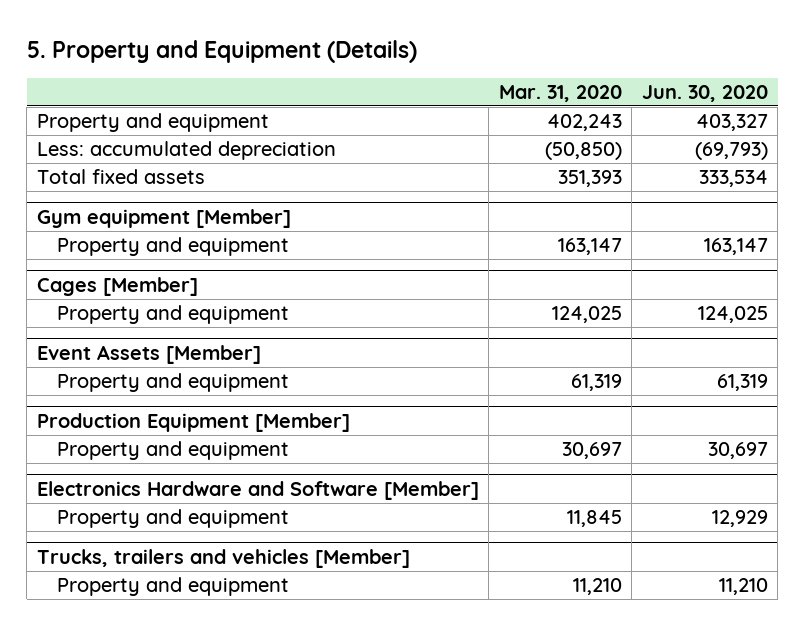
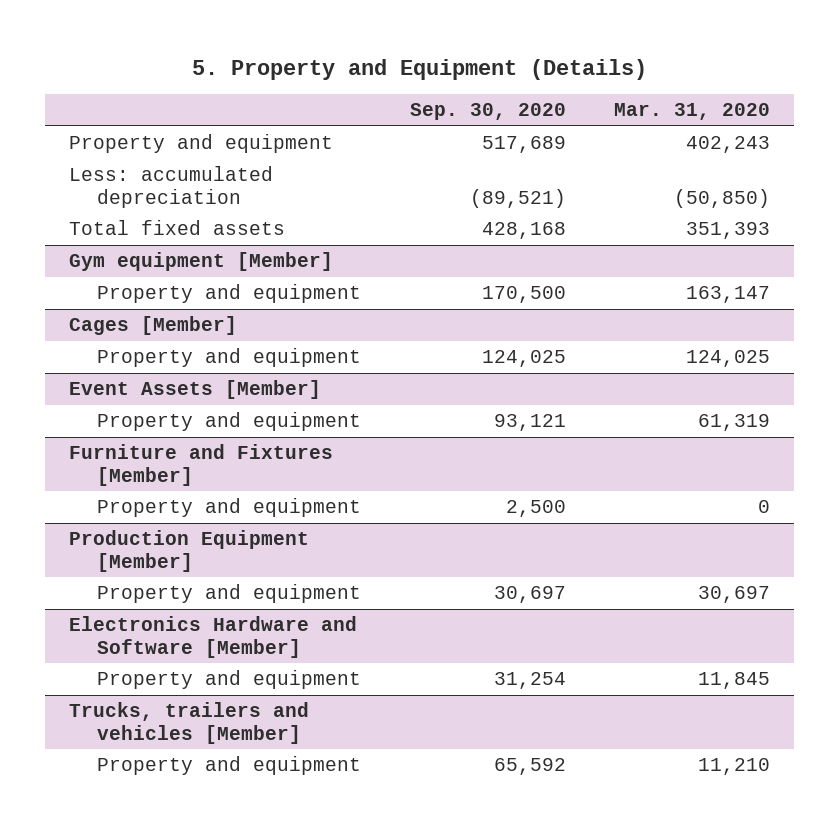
[641,84,768,102] Jun. 30, 2020 -> none
none -> [409,103,566,121] Sep. 30, 2020
none -> [68,444,333,486] Furniture and Fixtures [Member]
none -> [97,498,362,518] Property and equipment

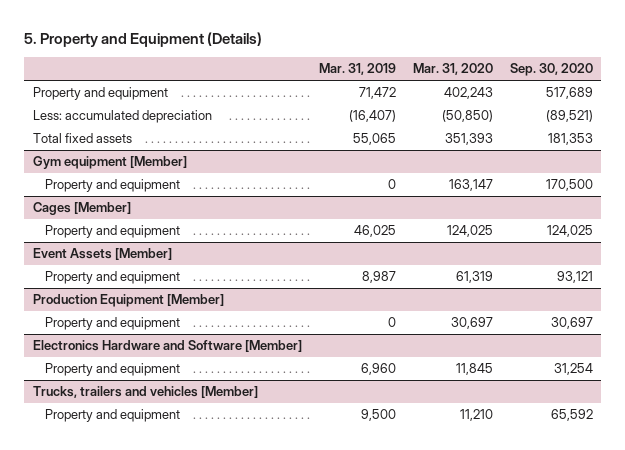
none -> [318,63,396,76] Mar. 31, 2019
[481,222,566,240] 428,168 -> [547,133,593,146] 181,353
[68,444,333,486] Furniture and Fixtures [Member] -> none
[97,498,362,518] Property and equipment -> none

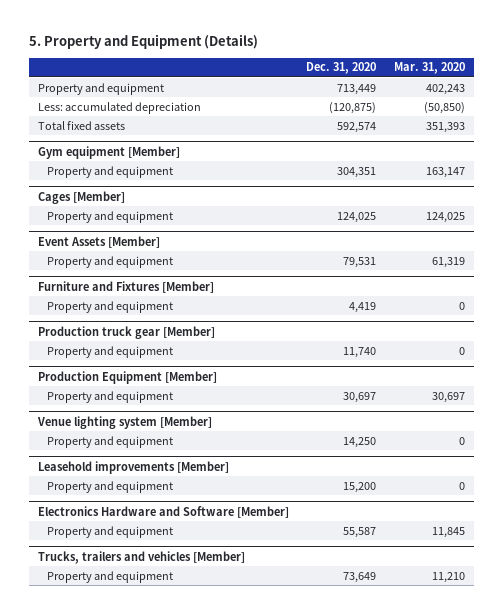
[318,63,396,76] Mar. 31, 2019 -> none
[509,63,593,77] Sep. 30, 2020 -> none
none -> [306,62,377,75] Dec. 31, 2020
none -> [37,280,214,293] Furniture and Fixtures [Member]
none -> [46,300,173,313] Property and equipment
none -> [37,325,215,339] Production truck gear [Member]
none -> [46,345,173,358] Property and equipment
none -> [36,415,212,429] Venue lighting system [Member]
none -> [46,435,173,448] Property and equipment
none -> [37,460,229,474] Leasehold improvements [Member]
none -> [46,480,173,493] Property and equipment

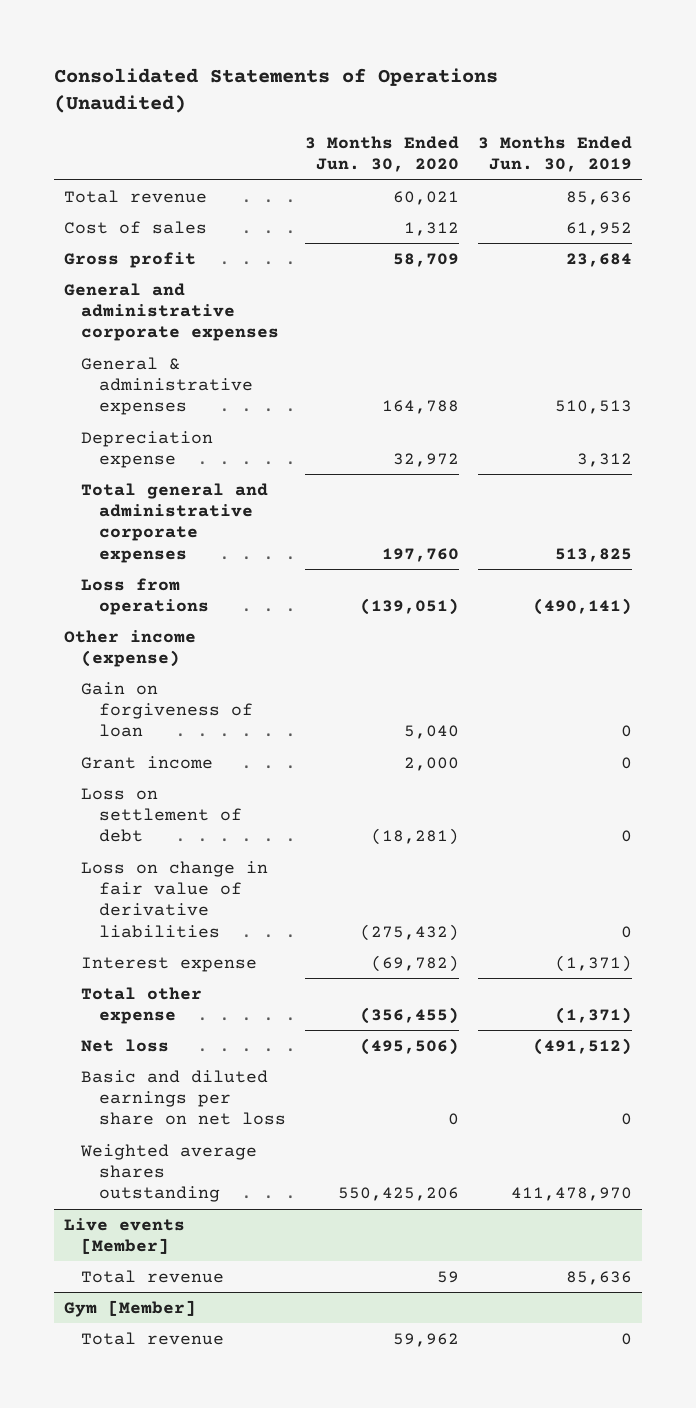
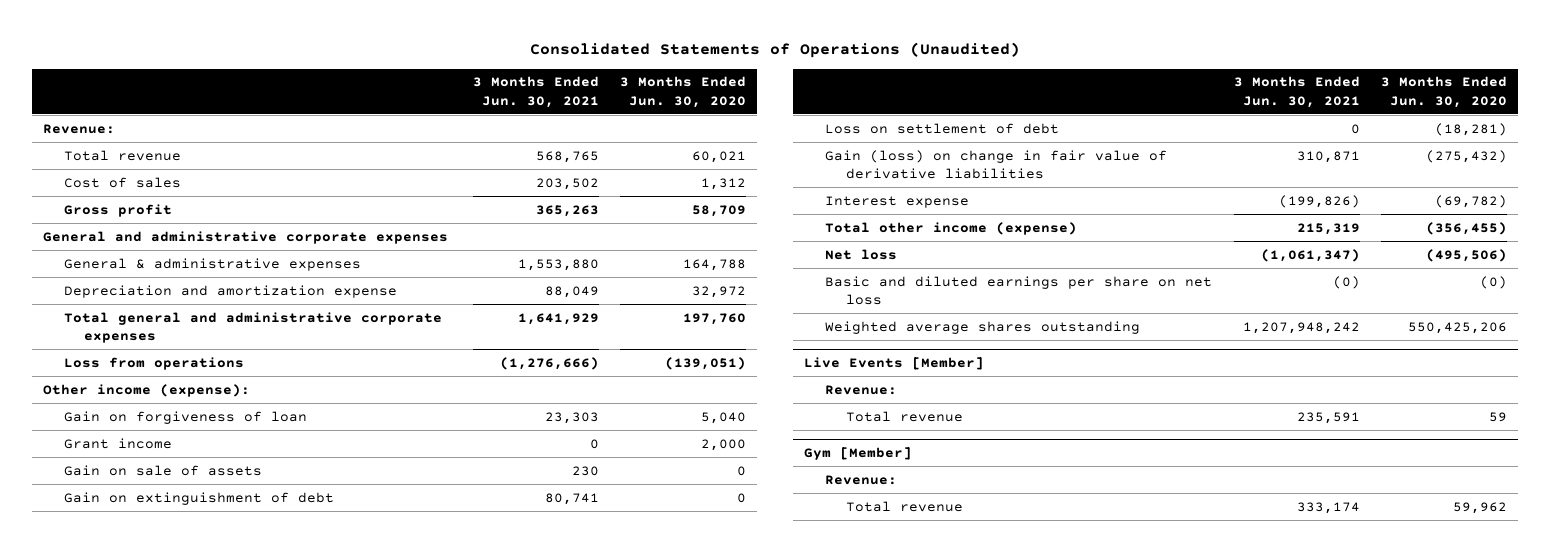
[478,135,633,173] 3 Months Ended Jun. 30, 2019 -> none
none -> [472,76,599,108] 3 Months Ended Jun. 30, 2021
none -> [43,123,116,134] Revenue:
[81,430,214,469] Depreciation expense -> [63,284,397,298] Depreciation and amortization expense
[63,629,196,668] Other income (expense) -> [43,383,251,397] Other income (expense):
none -> [63,464,262,476] Gain on sale of assets
none -> [63,491,334,505] Gain on extinguishment of debt
[81,860,269,938] Loss on change in fair value of derivative liabilities -> [824,149,1167,179] Gain (loss) on change in fair value of derivative liabilities
[81,986,203,1025] Total other expense -> [824,221,1077,235] Total other income (expense)
[448,1113,460,1126] 0 -> [1480,275,1508,289] (0)
[63,1217,185,1255] Live events [Member] -> [804,356,985,370] Live Events [Member]
none -> [824,384,897,395] Revenue:
none -> [824,474,897,485] Revenue:

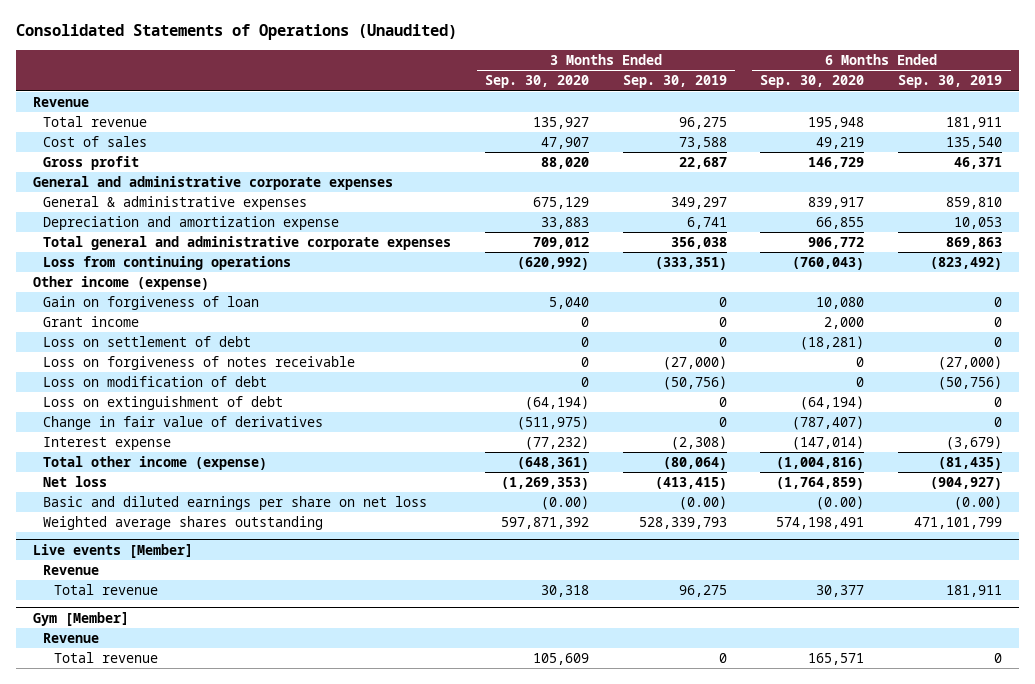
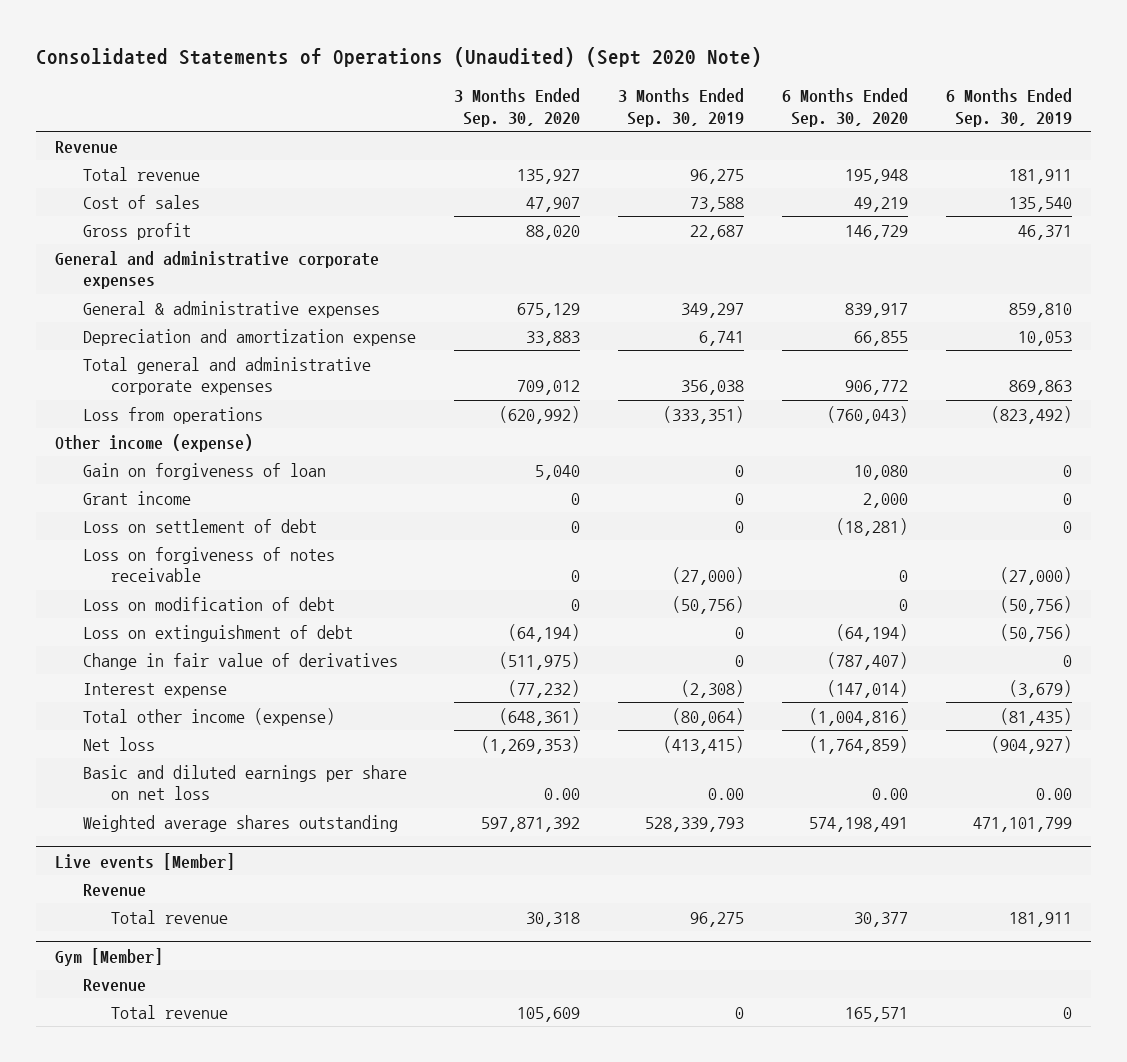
[15,24,457,41] Consolidated Statements of Operations (Unaudited) -> [35,47,762,68] Consolidated Statements of Operations (Unaudited) (Sept 2020 Note)
[43,256,292,271] Loss from continuing operations -> [83,406,264,424] Loss from operations
[994,397,1003,408] 0 -> [1000,623,1073,642] (50,756)
[541,496,590,511] (0.00) -> [544,788,581,801] 0.00
[678,496,727,511] (0.00) -> [708,788,745,801] 0.00
[816,496,865,511] (0.00) -> [872,788,909,801] 0.00
[954,496,1003,511] (0.00) -> [1036,788,1073,801] 0.00

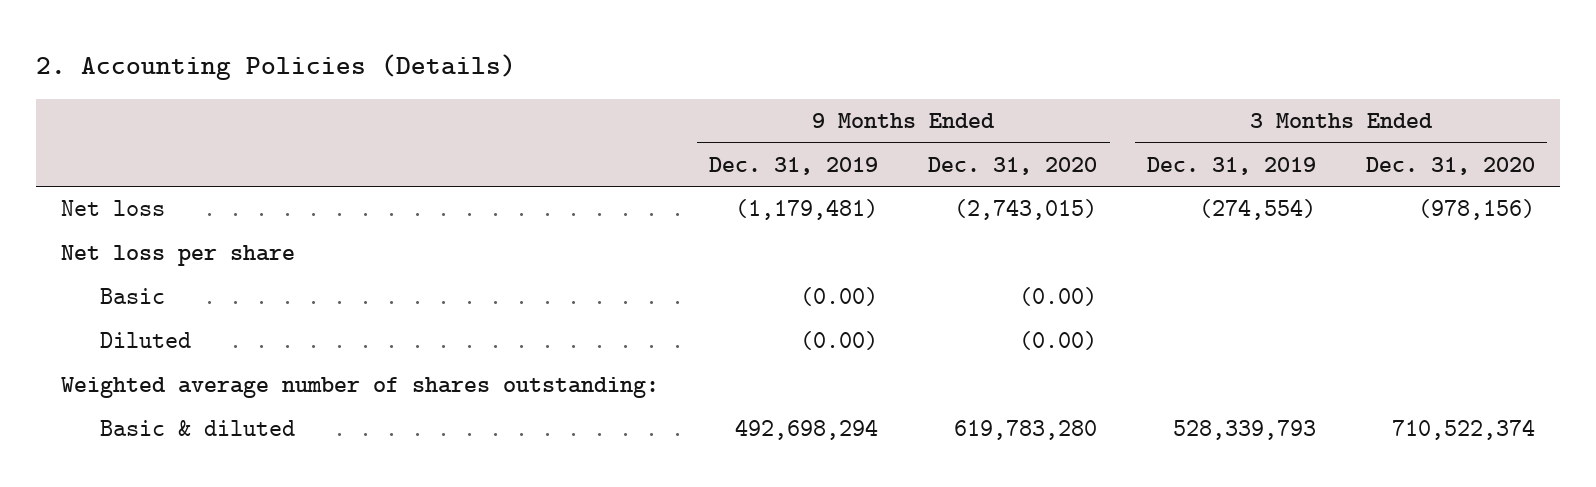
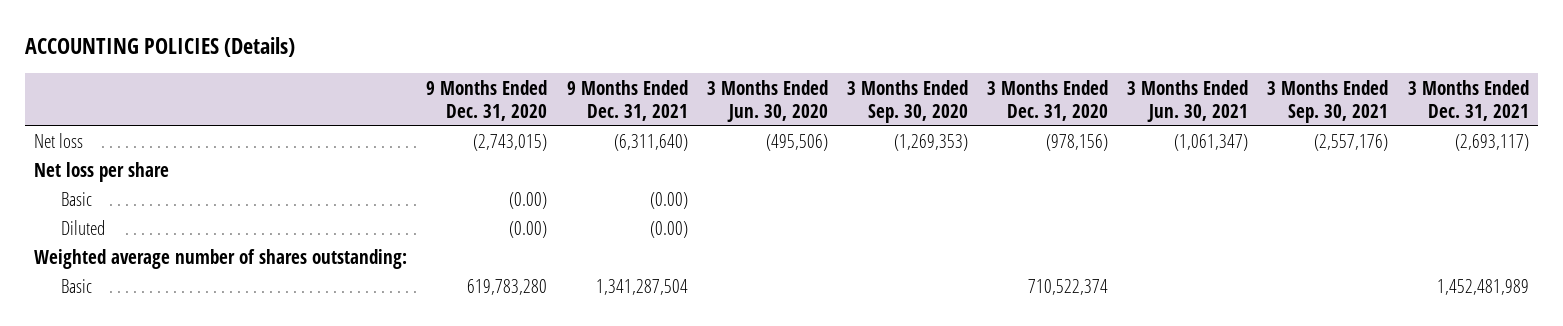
[36,54,517,81] 2. Accounting Policies (Details) -> [24,37,295,58] ACCOUNTING POLICIES (Details)
[709,156,879,175] Dec. 31, 2019 -> none
[1146,156,1316,175] Dec. 31, 2019 -> none
none -> [566,79,688,121] 9 Months Ended Dec. 31, 2021
none -> [706,79,828,122] 3 Months Ended Jun. 30, 2020
none -> [846,79,968,123] 3 Months Ended Sep. 30, 2020
none -> [1127,79,1249,122] 3 Months Ended Jun. 30, 2021
none -> [1267,79,1389,123] 3 Months Ended Sep. 30, 2021
none -> [1407,79,1529,121] 3 Months Ended Dec. 31, 2021
[99,420,295,437] Basic & diluted -> [61,279,93,294] Basic

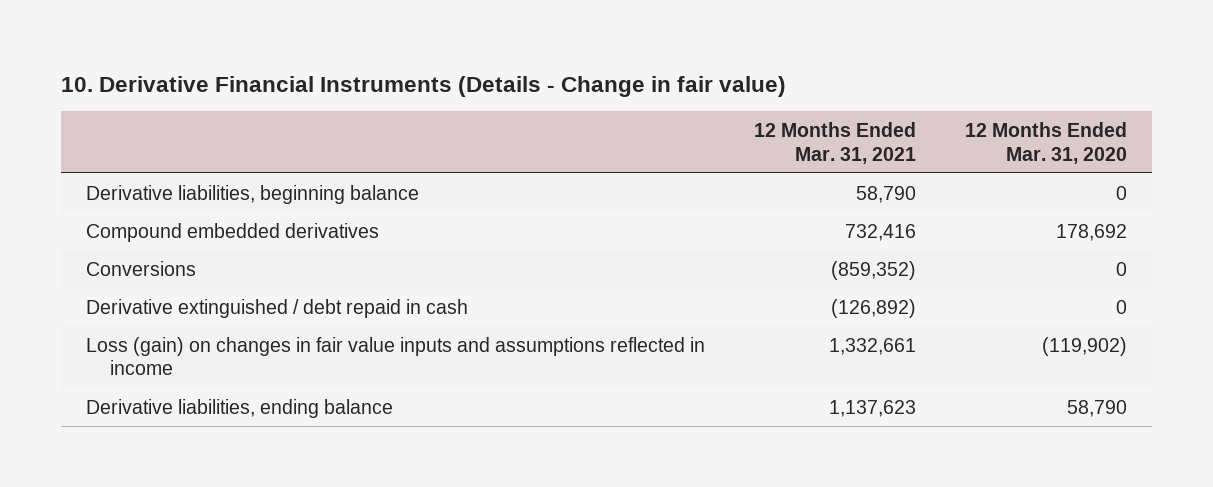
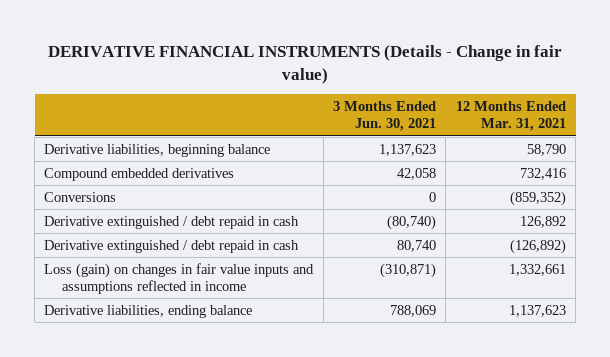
[61,75,787,97] 10. Derivative Financial Instruments (Details - Change in fair value) -> [48,45,563,84] DERIVATIVE FINANCIAL INSTRUMENTS (Details - Change in fair value)
[965,122,1128,164] 12 Months Ended Mar. 31, 2020 -> none
none -> [333,101,437,132] 3 Months Ended Jun. 30, 2021
none -> [44,215,300,229] Derivative extinguished / debt repaid in cash

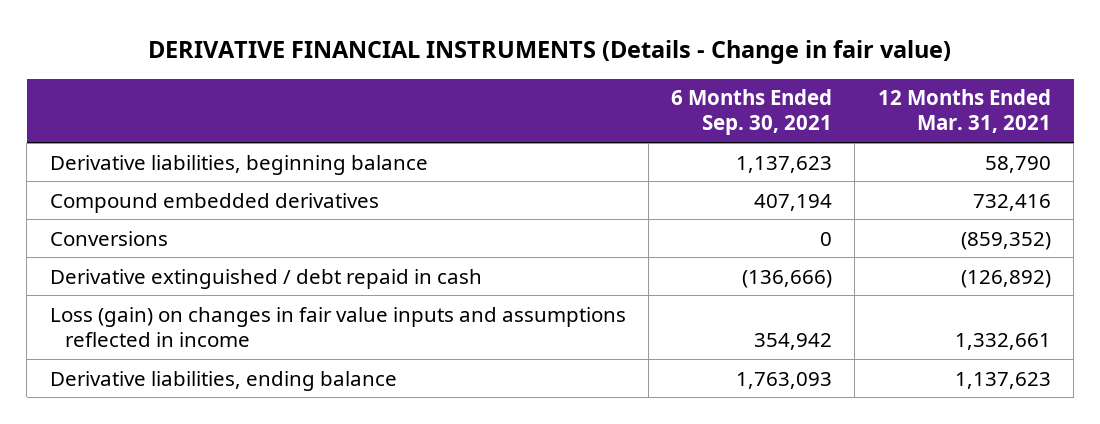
[333,101,437,132] 3 Months Ended Jun. 30, 2021 -> none
none -> [671,89,833,136] 6 Months Ended Sep. 30, 2021
[44,215,300,229] Derivative extinguished / debt repaid in cash -> none

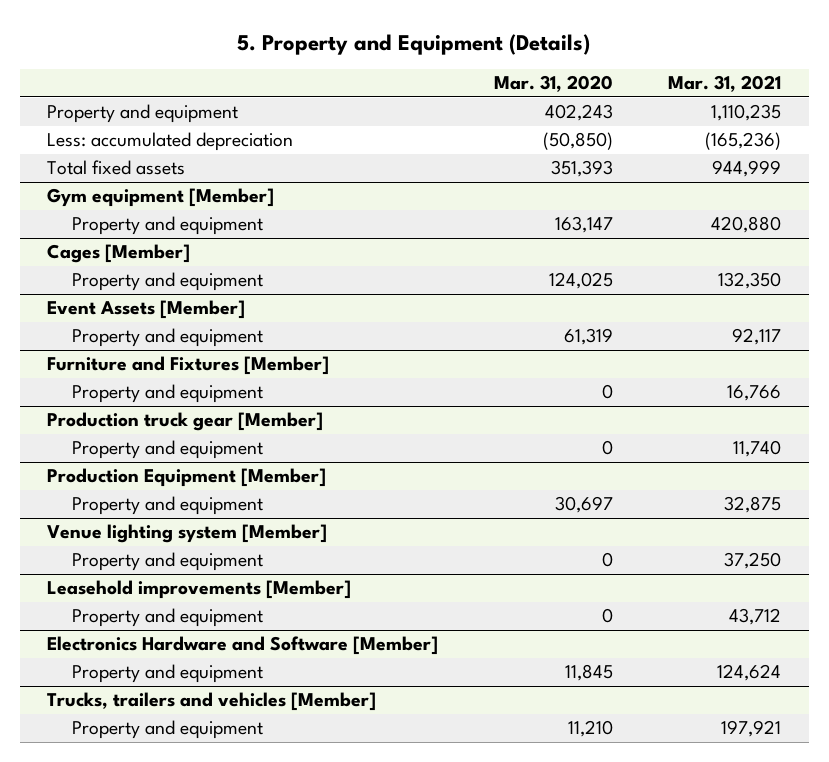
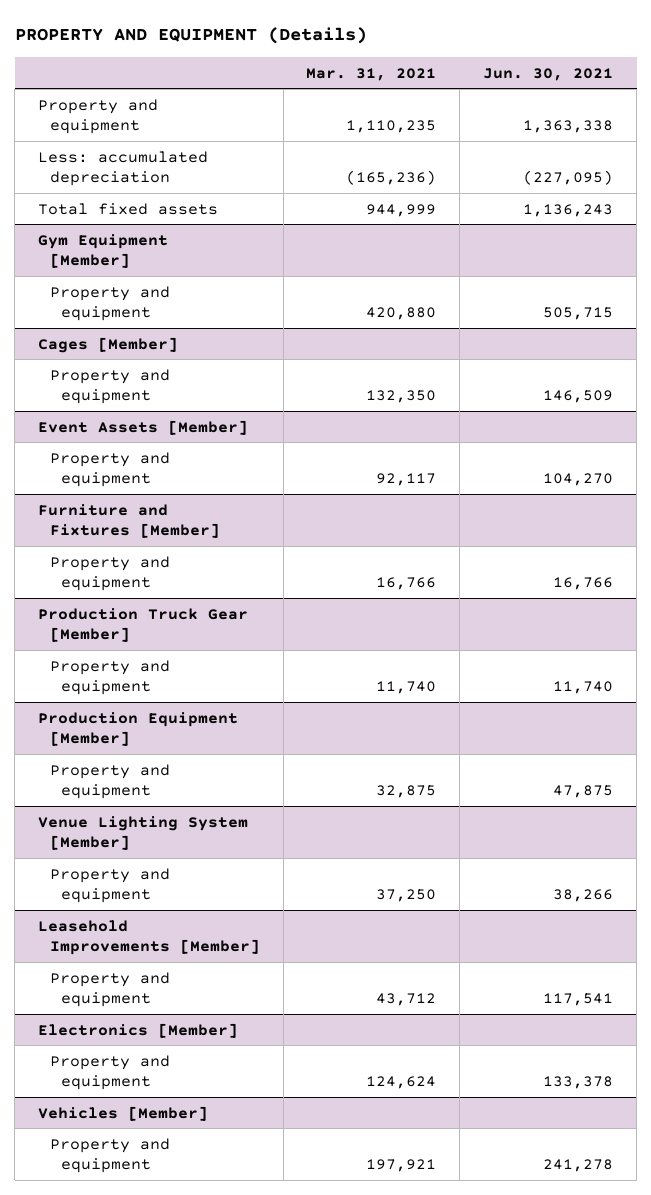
[237,33,591,55] 5. Property and Equipment (Details) -> [14,27,367,45] PROPERTY AND EQUIPMENT (Details)
[493,75,613,93] Mar. 31, 2020 -> none
none -> [483,67,614,81] Jun. 30, 2021
[47,188,275,208] Gym equipment [Member] -> [38,233,169,269] Gym Equipment [Member]
[47,412,324,432] Production truck gear [Member] -> [38,607,249,643] Production Truck Gear [Member]
[47,524,328,544] Venue lighting system [Member] -> [38,815,249,851] Venue Lighting System [Member]
[47,580,352,600] Leasehold improvements [Member] -> [38,919,260,956] Leasehold Improvements [Member]
[47,636,439,656] Electronics Hardware and Software [Member] -> [38,1022,239,1038] Electronics [Member]
[47,692,377,712] Trucks, trailers and vehicles [Member] -> [38,1105,209,1121] Vehicles [Member]

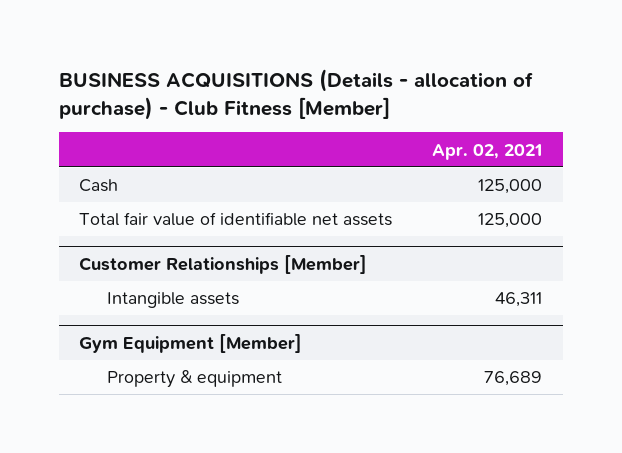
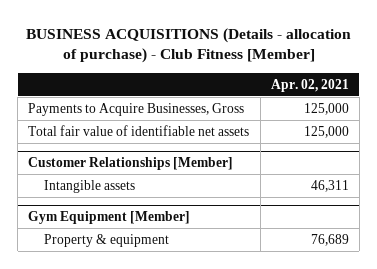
[79,179,119,193] Cash -> [28,102,245,116] Payments to Acquire Businesses, Gross

